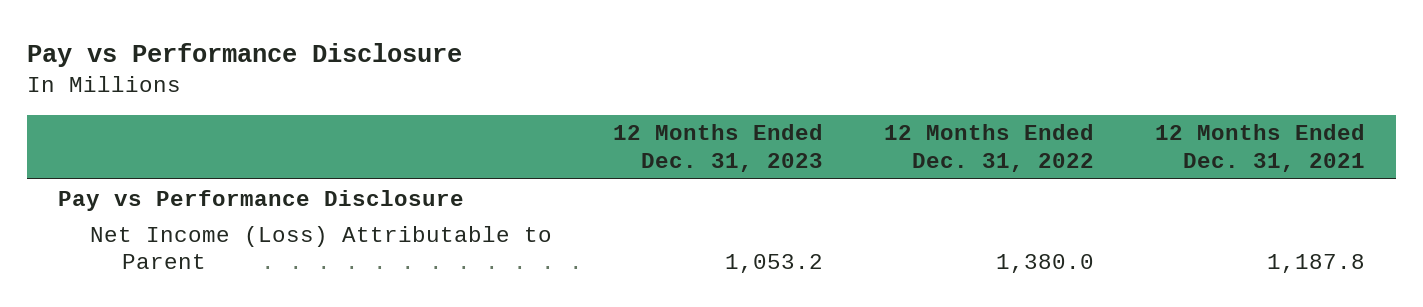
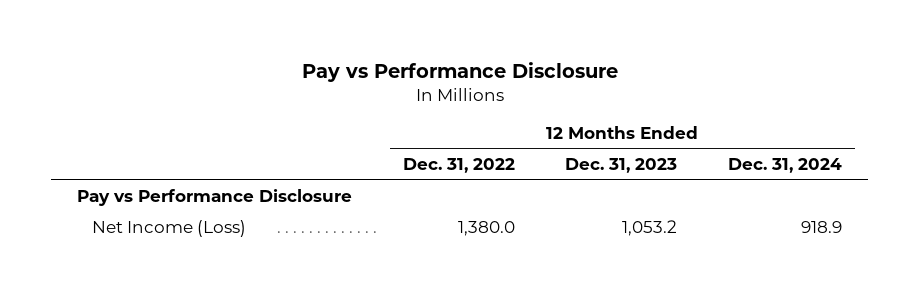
[1155,124,1366,172] 12 Months Ended Dec. 31, 2021 -> none
none -> [728,158,843,174] Dec. 31, 2024
[89,225,552,270] Net Income (Loss) Attributable to Parent -> [91,220,246,238] Net Income (Loss)

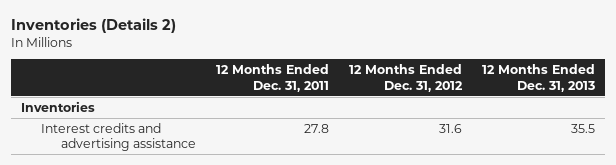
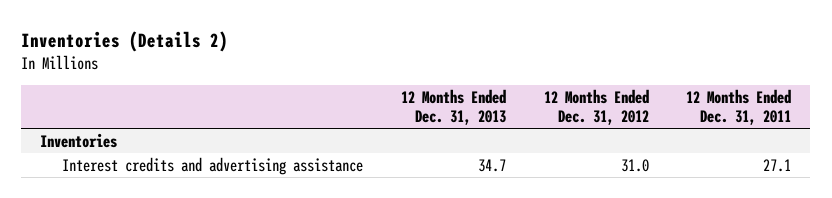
[303,123,329,133] 27.8 -> [763,158,792,172] 27.1
[438,123,462,133] 31.6 -> [620,158,649,172] 31.0
[571,123,596,133] 35.5 -> [477,158,506,172] 34.7

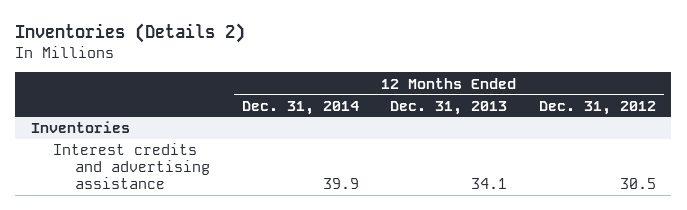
[686,88,792,126] 12 Months Ended Dec. 31, 2011 -> none
none -> [241,100,359,115] Dec. 31, 2014
[477,158,506,172] 34.7 -> [471,178,508,190] 34.1
[620,158,649,172] 31.0 -> [619,178,656,190] 30.5

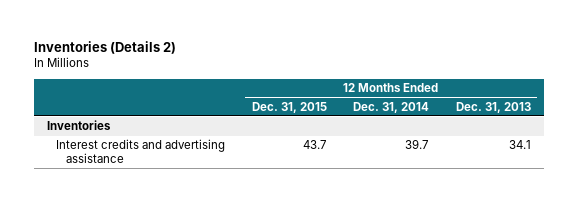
[538,100,656,115] Dec. 31, 2012 -> none
none -> [251,101,327,113] Dec. 31, 2015
[322,178,359,190] 39.9 -> [405,139,430,150] 39.7

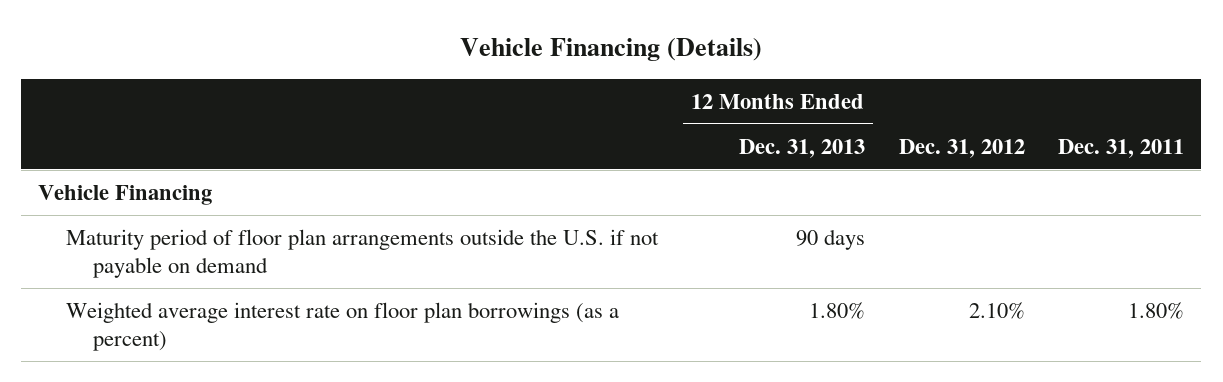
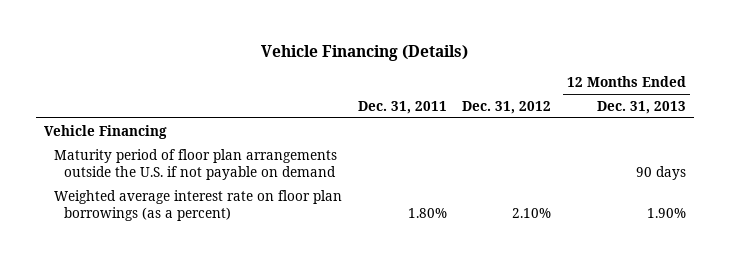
[808,302,865,320] 1.80% -> [647,208,687,219] 1.90%

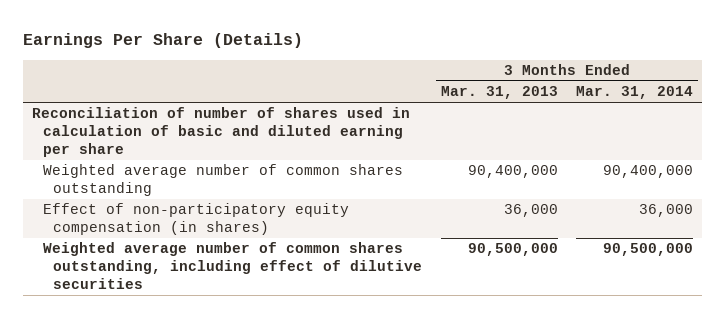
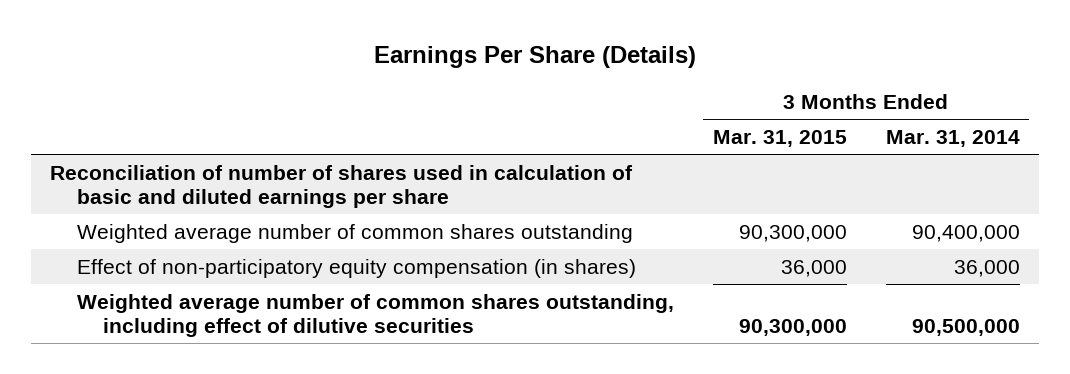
[440,86,558,100] Mar. 31, 2013 -> none
none -> [712,130,847,148] Mar. 31, 2015
[32,107,411,158] Reconciliation of number of shares used in calculation of basic and diluted earning per share -> [50,164,634,208] Reconciliation of number of shares used in calculation of basic and diluted earnings per share

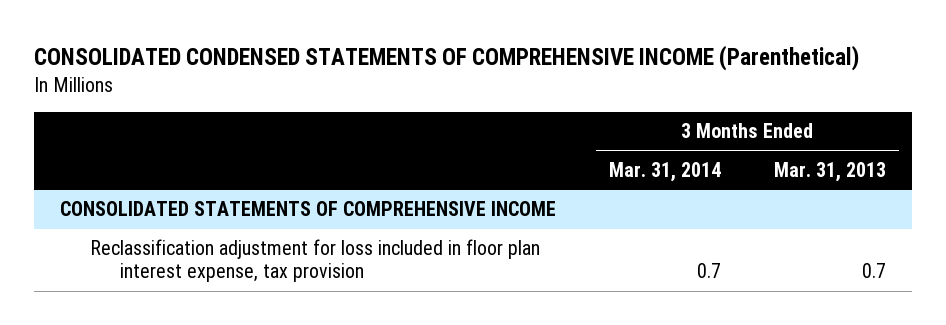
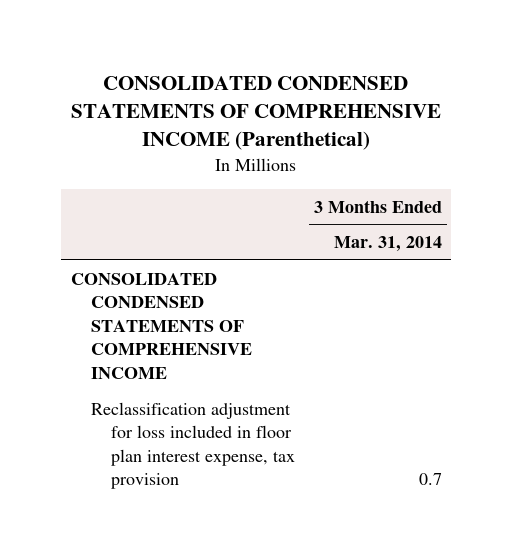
[773,161,886,182] Mar. 31, 2013 -> none
[60,201,557,217] CONSOLIDATED STATEMENTS OF COMPREHENSIVE INCOME -> [70,272,252,379] CONSOLIDATED CONDENSED STATEMENTS OF COMPREHENSIVE INCOME

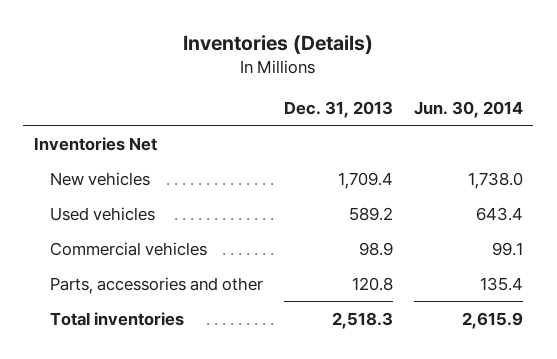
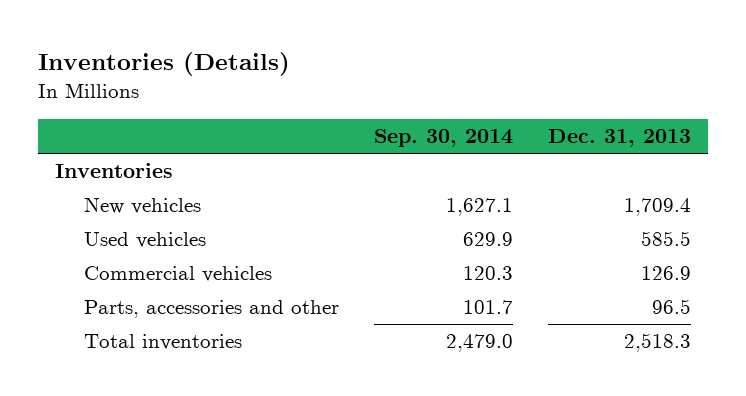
[413,101,523,119] Jun. 30, 2014 -> none
none -> [374,129,514,148] Sep. 30, 2014
[33,136,157,151] Inventories Net -> [55,163,174,179] Inventories
[348,206,393,221] 589.2 -> [640,231,691,247] 585.5
[358,241,393,256] 98.9 -> [640,266,691,281] 126.9
[351,276,393,291] 120.8 -> [651,299,691,315] 96.5

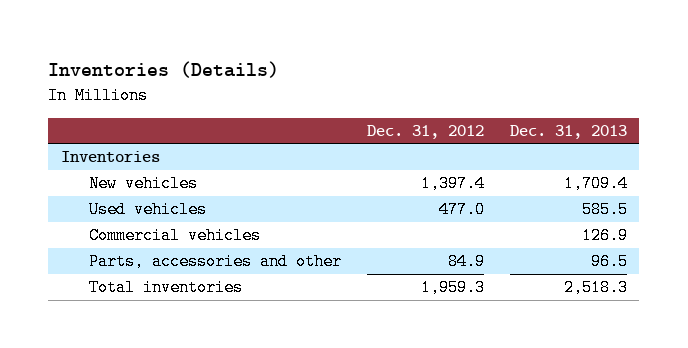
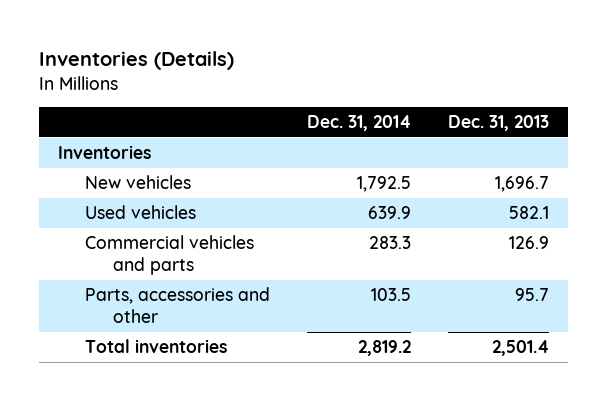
[366,124,484,139] Dec. 31, 2012 -> none
none -> [307,115,412,132] Dec. 31, 2014
[563,175,628,193] 1,709.4 -> [495,176,550,193] 1,696.7
[581,201,628,219] 585.5 -> [509,206,550,220] 582.1
[89,227,262,245] Commercial vehicles -> [85,235,255,275] Commercial vehicles and parts
[590,253,628,271] 96.5 -> [515,288,550,302] 95.7
[563,279,628,297] 2,518.3 -> [492,340,550,357] 2,501.4

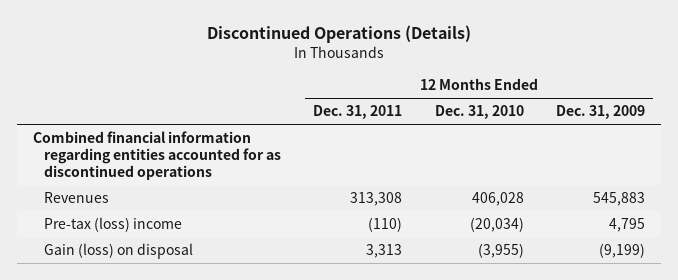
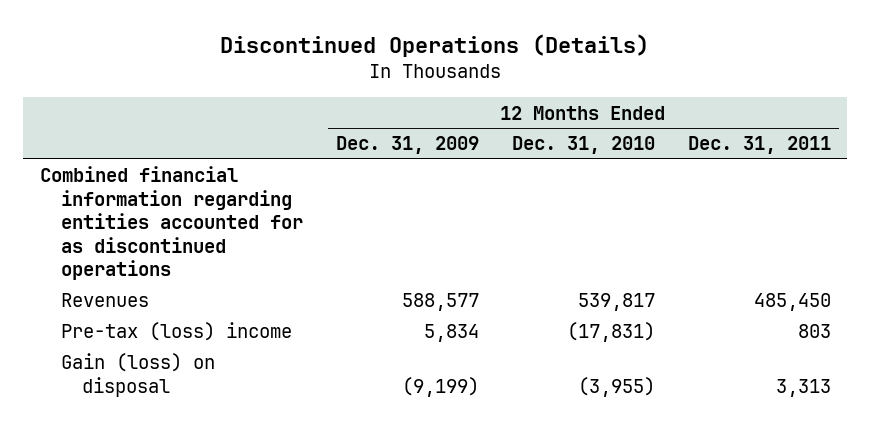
[350,192,403,207] 313,308 -> [753,293,831,312] 485,450
[471,192,524,207] 406,028 -> [577,293,655,312] 539,817
[592,192,645,207] 545,883 -> [401,293,479,312] 588,577
[368,217,403,233] (110) -> [797,324,831,339] 803
[469,217,524,233] (20,034) -> [566,322,655,343] (17,831)
[608,218,645,233] 4,795 -> [423,324,479,343] 5,834

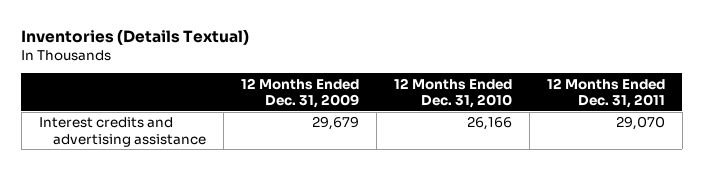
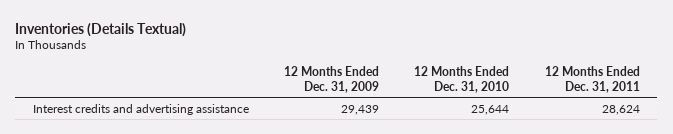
[311,116,359,131] 29,679 -> [341,104,380,115] 29,439
[466,116,512,131] 26,166 -> [471,104,510,115] 25,644
[615,116,665,131] 29,070 -> [601,104,640,115] 28,624

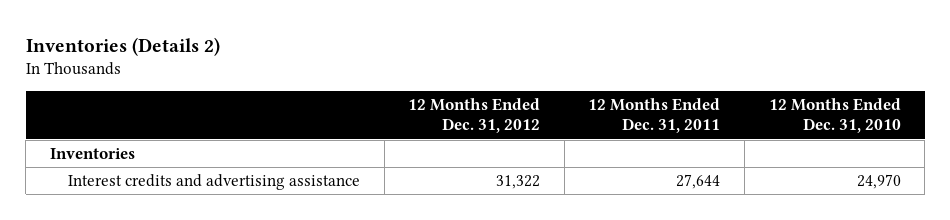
[15,22,187,37] Inventories (Details Textual) -> [25,36,220,56] Inventories (Details 2)
[284,66,380,94] 12 Months Ended Dec. 31, 2009 -> none
none -> [408,98,541,134] 12 Months Ended Dec. 31, 2012
none -> [49,148,135,160] Inventories
[471,104,510,115] 25,644 -> [856,174,901,190] 24,970
[601,104,640,115] 28,624 -> [676,174,721,190] 27,644

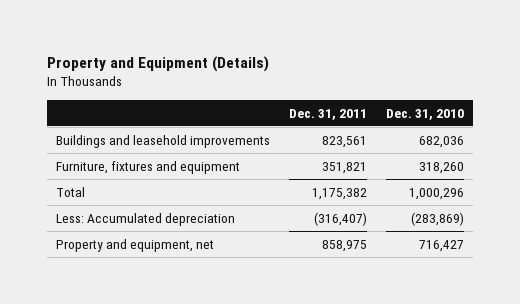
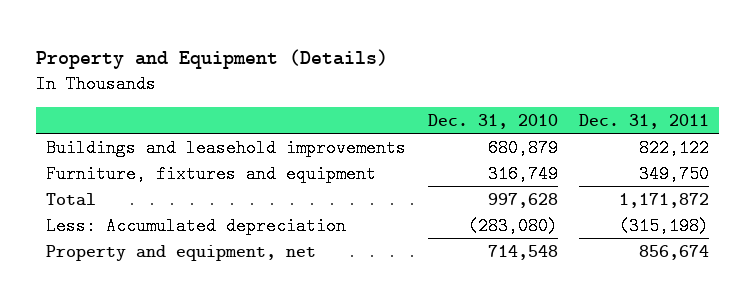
[322,135,368,148] 823,561 -> [638,138,709,157] 822,122
[418,135,464,148] 682,036 -> [487,138,558,157] 680,879
[322,161,368,174] 351,821 -> [638,164,709,183] 349,750
[418,161,464,174] 318,260 -> [487,164,558,183] 316,749
[312,187,368,200] 1,175,382 -> [618,192,709,208] 1,171,872
[408,187,464,200] 1,000,296 -> [487,192,558,208] 997,628
[314,211,368,226] (316,407) -> [618,216,709,235] (315,198)
[410,211,464,226] (283,869) -> [467,216,558,235] (283,080)
[322,239,368,252] 858,975 -> [638,244,709,260] 856,674
[418,239,464,252] 716,427 -> [487,244,558,260] 714,548

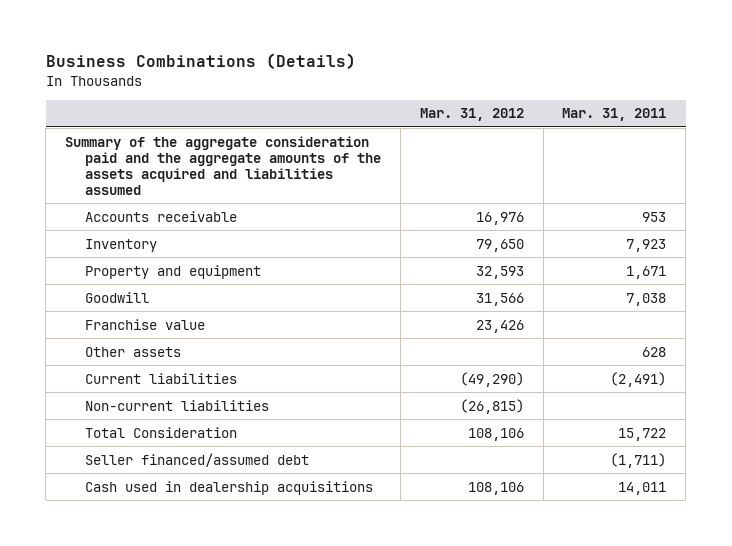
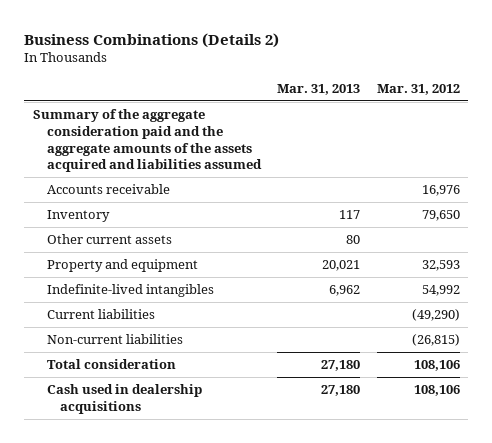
[45,53,356,70] Business Combinations (Details) -> [24,32,280,48] Business Combinations (Details 2)
[562,108,667,122] Mar. 31, 2011 -> none
none -> [277,83,361,95] Mar. 31, 2013
none -> [46,234,172,245] Other current assets
[85,291,150,303] Goodwill -> none
[85,318,206,330] Franchise value -> none
[85,346,182,357] Other assets -> none
none -> [46,284,214,298] Indefinite-lived intangibles
[85,452,310,467] Seller financed/assumed debt -> none
[85,426,238,438] Total Consideration -> [46,359,176,370] Total consideration

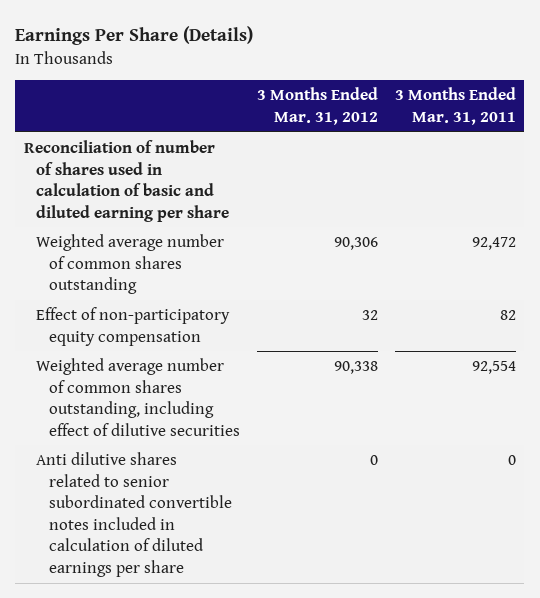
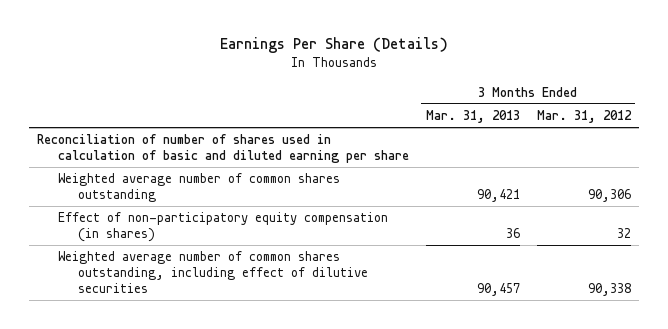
[394,87,516,126] 3 Months Ended Mar. 31, 2011 -> none
none -> [425,110,520,124] Mar. 31, 2013
[36,307,231,346] Effect of non-participatory equity compensation -> [57,212,388,243] Effect of non-participatory equity compensation (in shares)
[36,452,232,577] Anti dilutive shares related to senior subordinated convertible notes included in calculation of diluted earnings per share -> none

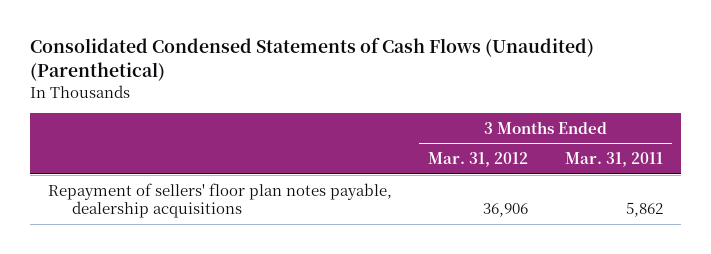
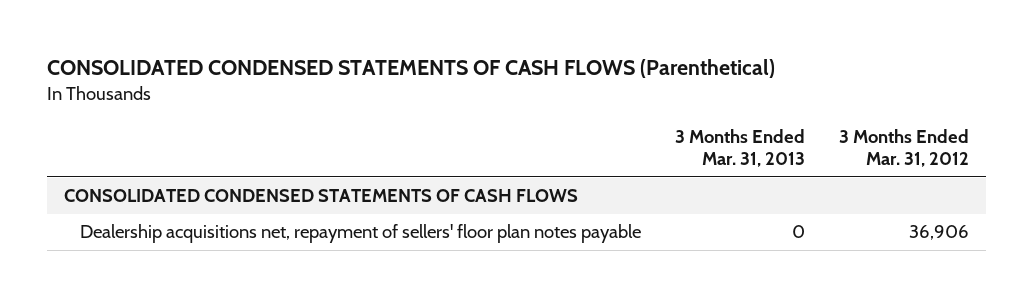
[29,37,594,82] Consolidated Condensed Statements of Cash Flows (Unaudited) (Parenthetical) -> [46,59,775,79] CONSOLIDATED CONDENSED STATEMENTS OF CASH FLOWS (Parenthetical)
[564,152,663,168] Mar. 31, 2011 -> none
none -> [674,128,805,168] 3 Months Ended Mar. 31, 2013
none -> [63,189,578,203] CONSOLIDATED CONDENSED STATEMENTS OF CASH FLOWS
[47,182,392,219] Repayment of sellers' floor plan notes payable, dealership acquisitions -> [79,224,641,244] Dealership acquisitions net, repayment of sellers' floor plan notes payable

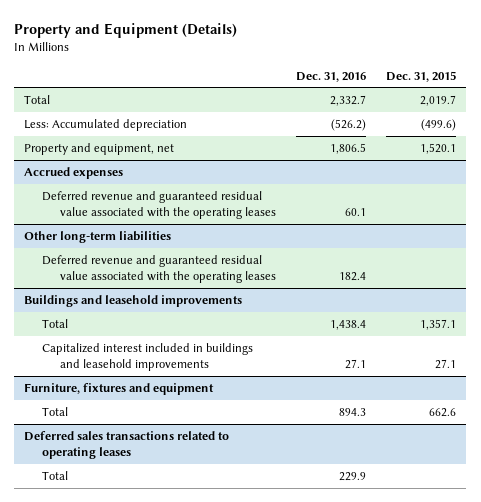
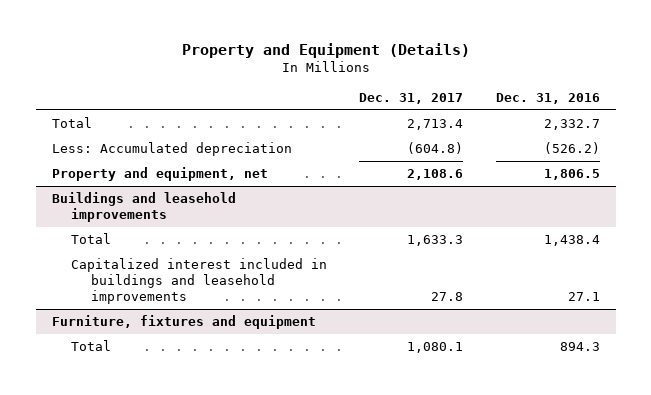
[386,70,457,82] Dec. 31, 2015 -> none
none -> [359,93,464,105] Dec. 31, 2017
[24,167,124,180] Accrued expenses -> none
[41,191,276,220] Deferred revenue and guaranteed residual value associated with the operating leases -> none
[24,231,172,244] Other long-term liabilities -> none
[41,255,276,284] Deferred revenue and guaranteed residual value associated with the operating leases -> none
[24,431,230,460] Deferred sales transactions related to operating leases -> none
[41,471,68,481] Total -> none

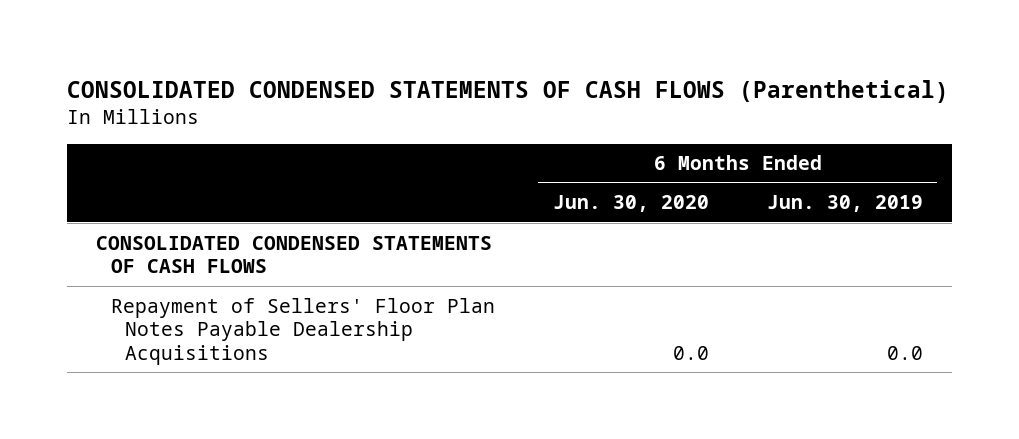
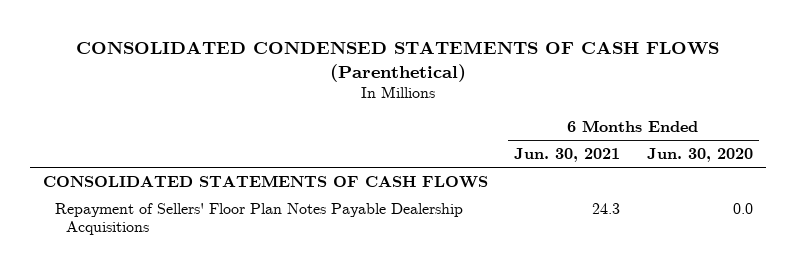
[766,195,923,213] Jun. 30, 2019 -> none
none -> [514,148,621,163] Jun. 30, 2021
[95,235,492,274] CONSOLIDATED CONDENSED STATEMENTS OF CASH FLOWS -> [43,174,489,188] CONSOLIDATED STATEMENTS OF CASH FLOWS

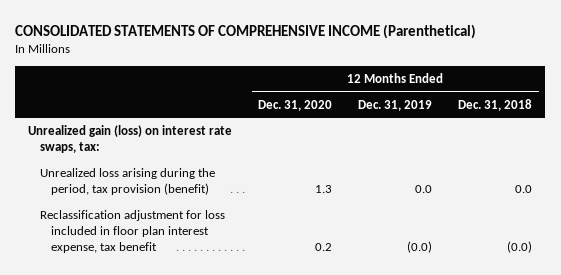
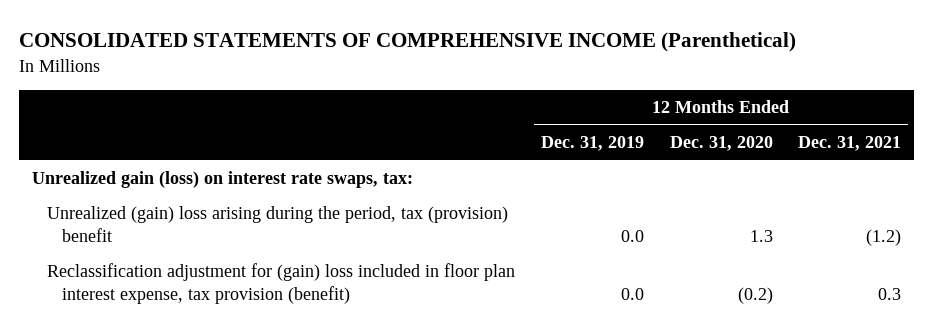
[458,98,533,111] Dec. 31, 2018 -> none
none -> [798,136,902,152] Dec. 31, 2021
[39,167,215,196] Unrealized loss arising during the period, tax provision (benefit) -> [47,206,509,243] Unrealized (gain) loss arising during the period, tax (provision) benefit
[39,209,225,254] Reclassification adjustment for loss included in floor plan interest expense, tax benefit -> [47,263,516,305] Reclassification adjustment for (gain) loss included in floor plan interest expense, tax provision (benefit)
[315,243,333,252] 0.2 -> [737,287,773,305] (0.2)
[407,241,433,254] (0.0) -> [620,288,644,301] 0.0

